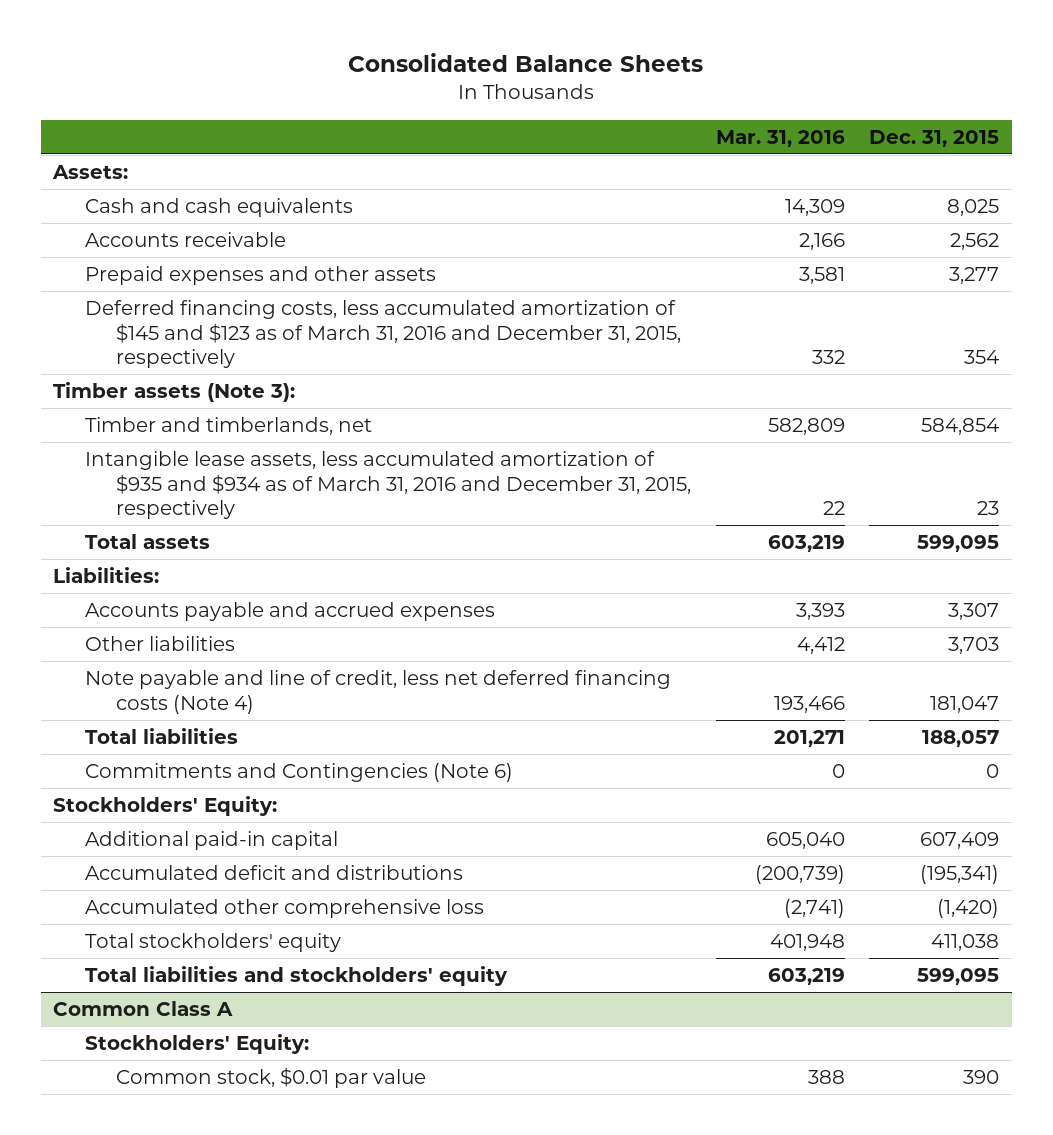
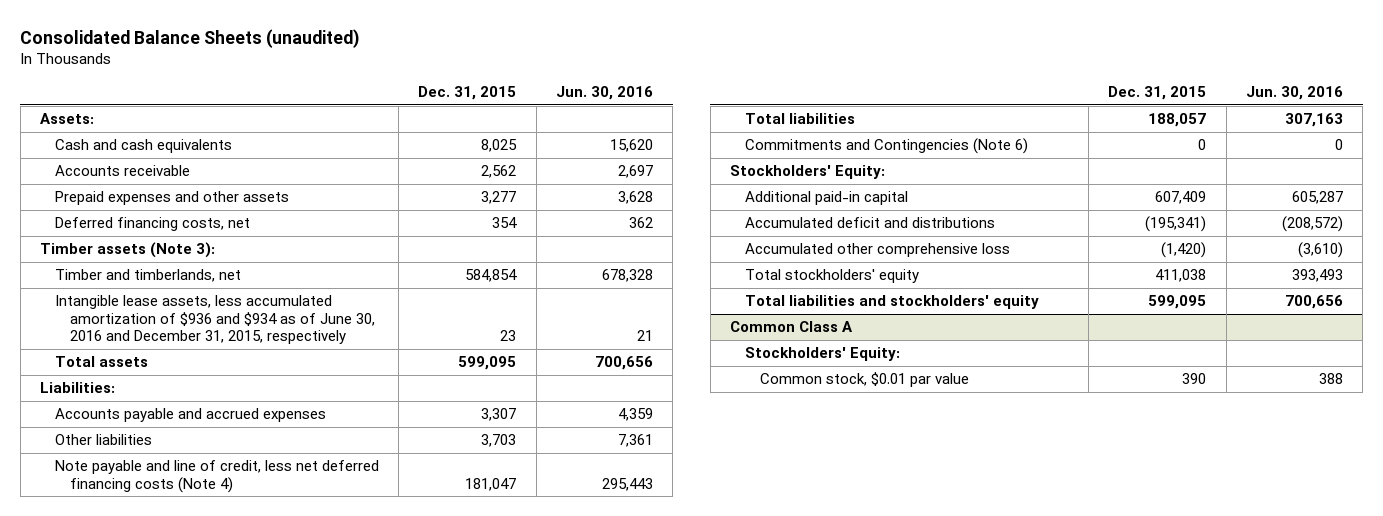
[348,53,704,73] Consolidated Balance Sheets -> [20,28,361,48] Consolidated Balance Sheets (unaudited)
[715,129,845,147] Mar. 31, 2016 -> none
none -> [555,86,653,101] Jun. 30, 2016
[84,300,682,369] Deferred financing costs, less accumulated amortization of $145 and $123 as of March 31, 2016 and December 31, 2015, respectively -> [54,217,250,232] Deferred financing costs, net
[84,451,692,520] Intangible lease assets, less accumulated amortization of $935 and $934 as of March 31, 2016 and December 31, 2015, respectively -> [54,295,375,344] Intangible lease assets, less accumulated amortization of $936 and $934 as of June 30, 2016 and December 31, 2015, respectively

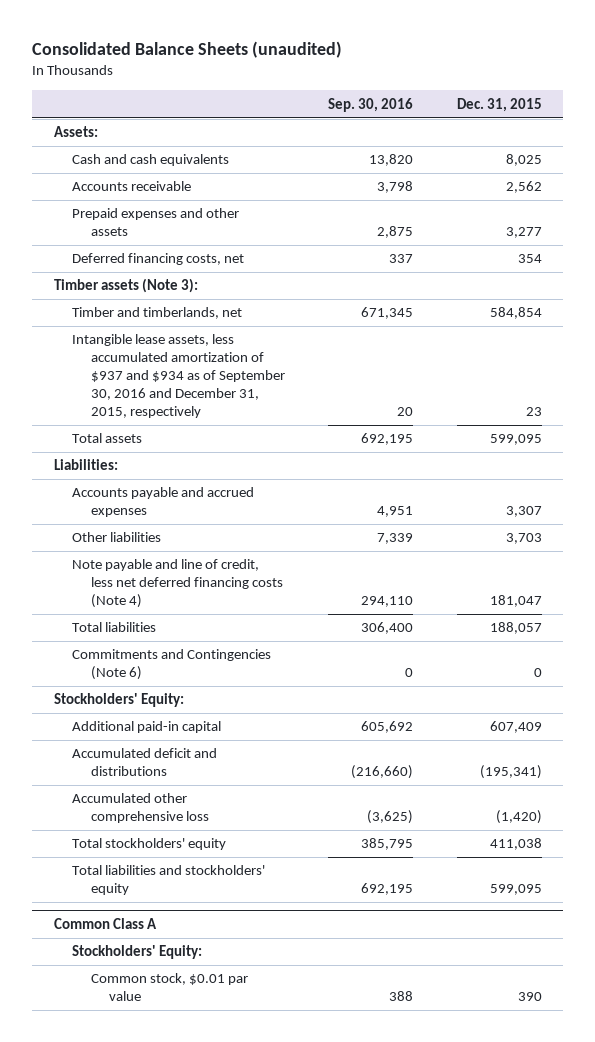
[555,86,653,101] Jun. 30, 2016 -> none
none -> [328,97,414,112] Sep. 30, 2016
[54,295,375,344] Intangible lease assets, less accumulated amortization of $936 and $934 as of June 30, 2016 and December 31, 2015, respectively -> [72,334,285,419] Intangible lease assets, less accumulated amortization of $937 and $934 as of September 30, 2016 and December 31, 2015, respectively

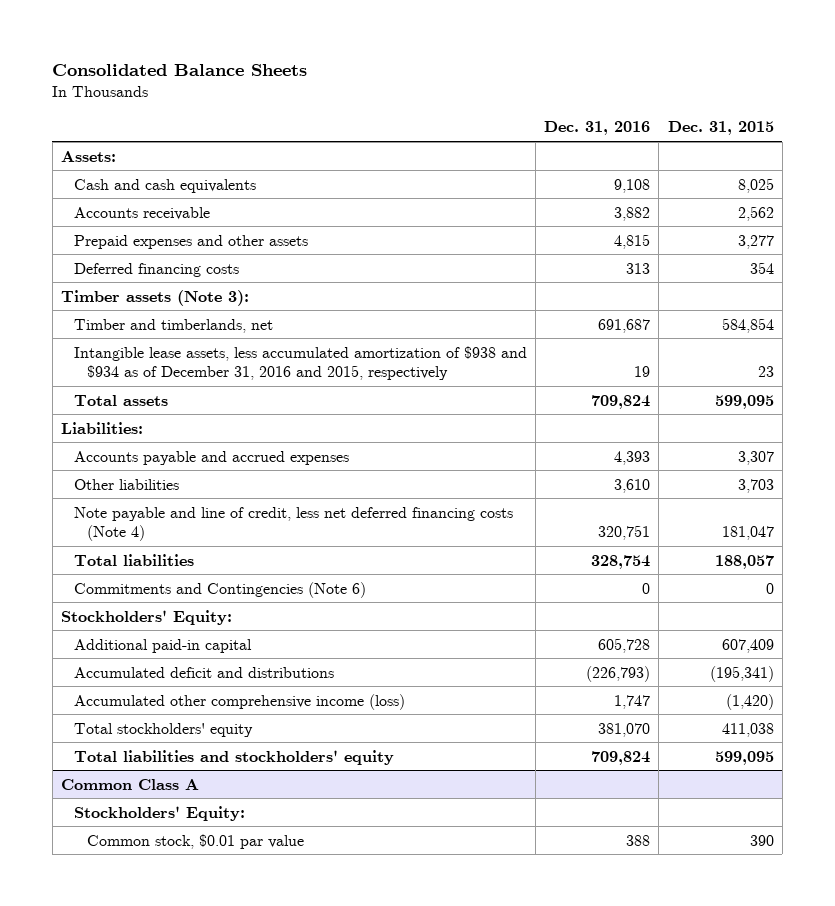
[31,41,342,59] Consolidated Balance Sheets (unaudited) -> [52,64,308,77] Consolidated Balance Sheets
[328,97,414,112] Sep. 30, 2016 -> none
none -> [544,121,651,136] Dec. 31, 2016
[72,253,245,266] Deferred financing costs, net -> [73,262,239,277] Deferred financing costs
[72,334,285,419] Intangible lease assets, less accumulated amortization of $937 and $934 as of September 30, 2016 and December 31, 2015, respectively -> [73,345,527,381] Intangible lease assets, less accumulated amortization of $938 and $934 as of December 31, 2016 and 2015, respectively
[72,793,209,824] Accumulated other comprehensive loss -> [73,693,405,710] Accumulated other comprehensive income (loss)

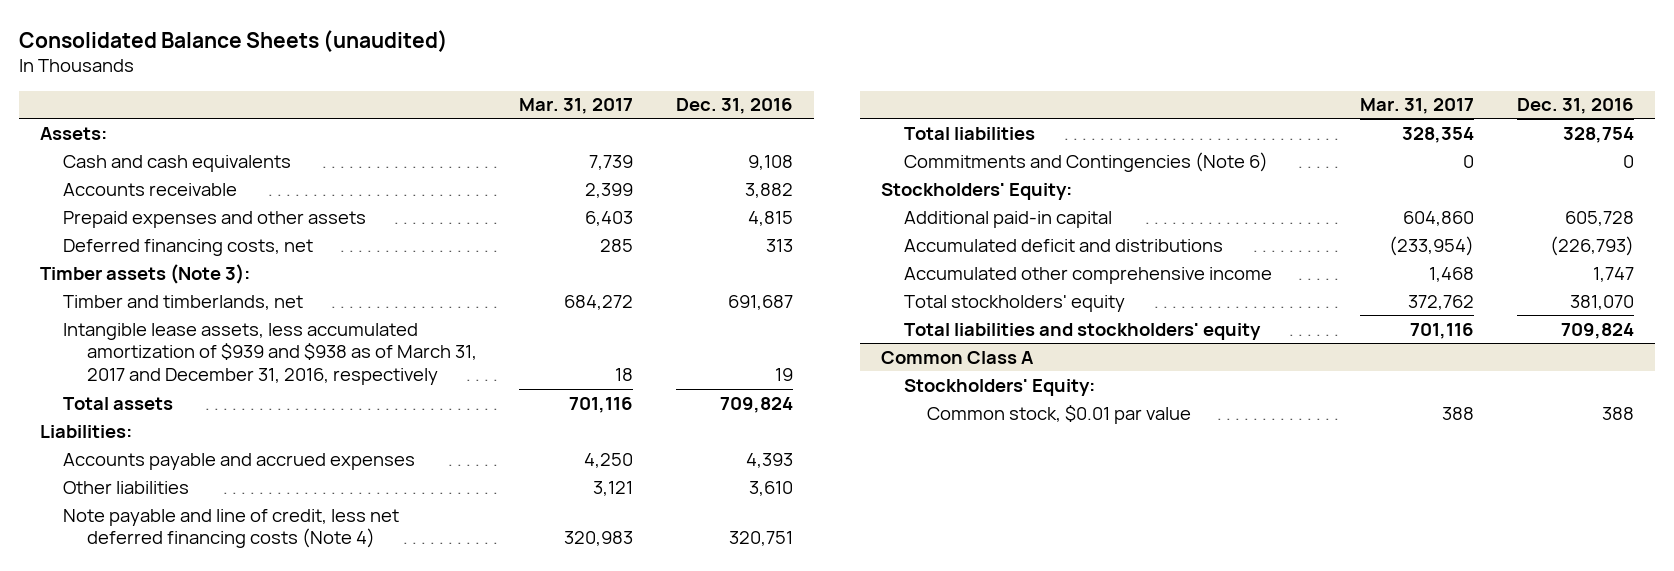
[52,64,308,77] Consolidated Balance Sheets -> [19,29,449,52] Consolidated Balance Sheets (unaudited)
[667,121,774,136] Dec. 31, 2015 -> none
none -> [519,98,634,115] Mar. 31, 2017
[73,262,239,277] Deferred financing costs -> [63,238,314,256] Deferred financing costs, net
[73,345,527,381] Intangible lease assets, less accumulated amortization of $938 and $934 as of December 31, 2016 and 2015, respectively -> [63,322,477,386] Intangible lease assets, less accumulated amortization of $939 and $938 as of March 31, 2017 and December 31, 2016, respectively
[73,693,405,710] Accumulated other comprehensive income (loss) -> [904,266,1273,284] Accumulated other comprehensive income

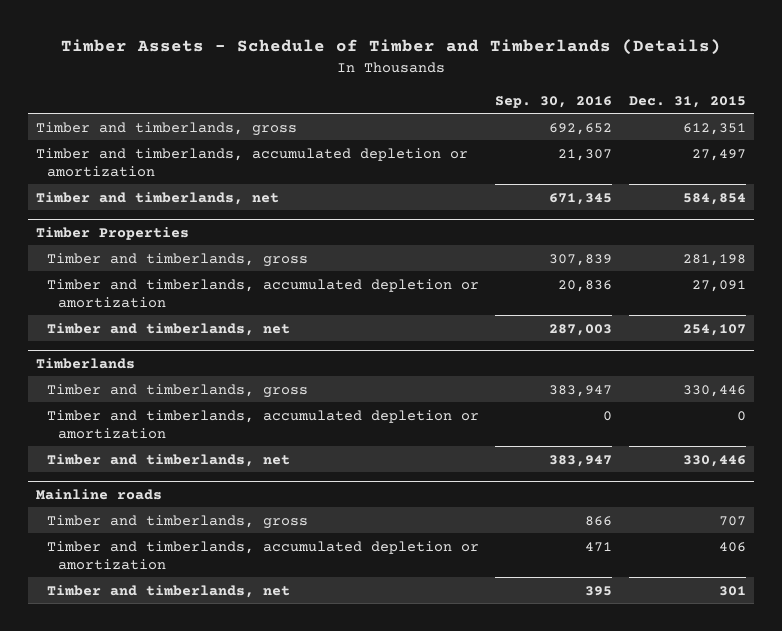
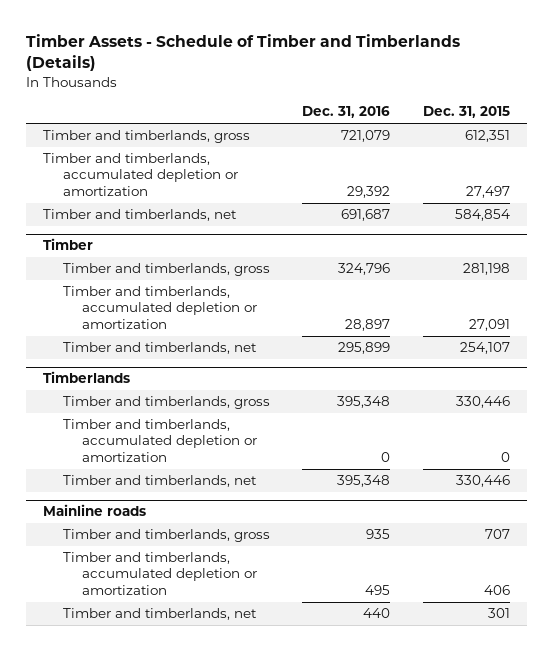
[495,95,613,108] Sep. 30, 2016 -> none
none -> [302,106,391,119] Dec. 31, 2016
[35,226,189,240] Timber Properties -> [42,238,93,251] Timber

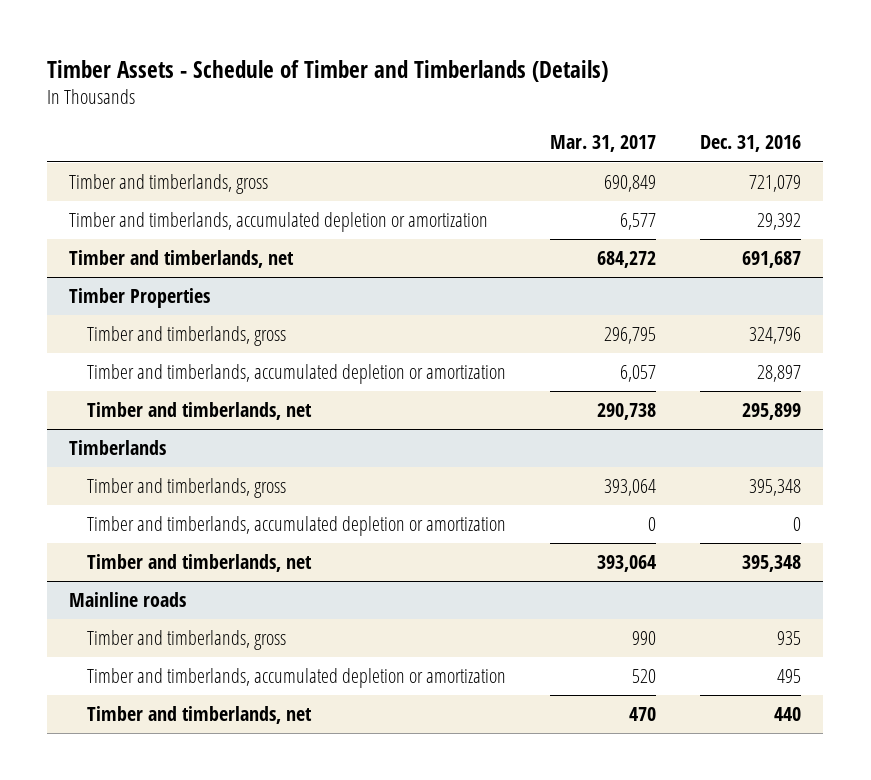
[423,106,511,119] Dec. 31, 2015 -> none
none -> [550,135,657,153] Mar. 31, 2017
[42,238,93,251] Timber -> [69,288,211,309] Timber Properties

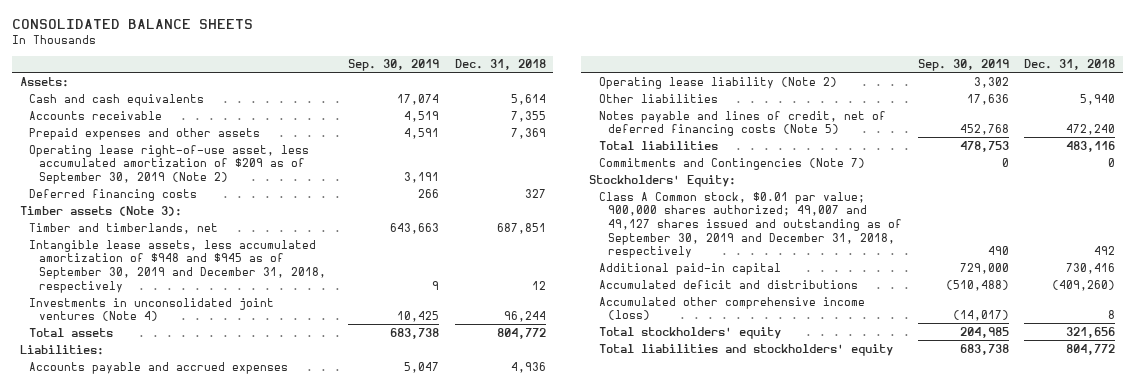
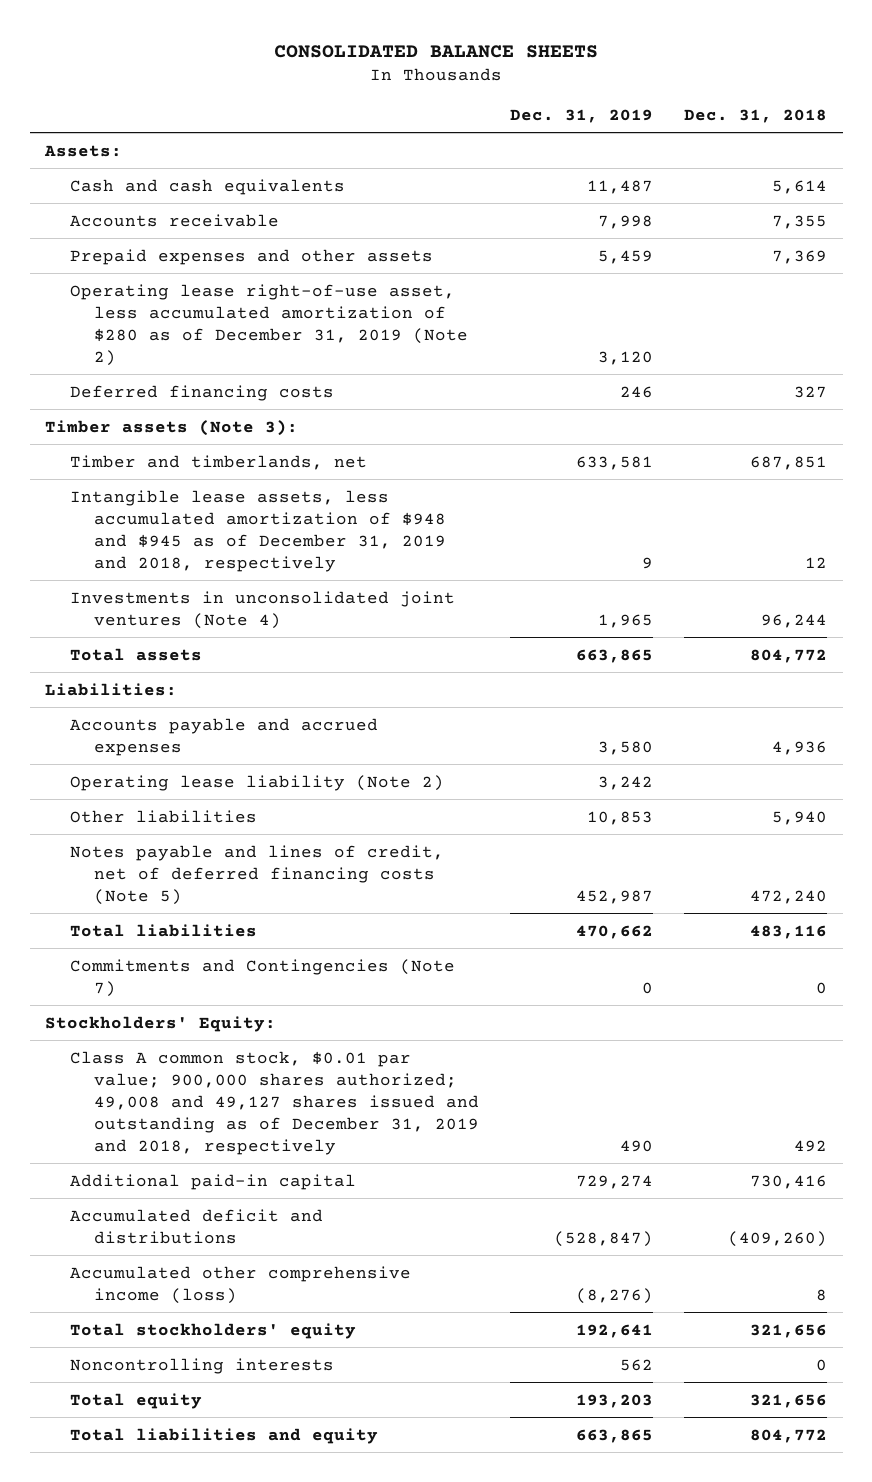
[348,59,440,72] Sep. 30, 2019 -> none
none -> [510,109,654,124] Dec. 31, 2019
[29,144,310,184] Operating lease right-of-use asset, less accumulated amortization of $209 as of September 30, 2019 (Note 2) -> [69,283,469,366] Operating lease right-of-use asset, less accumulated amortization of $280 as of December 31, 2019 (Note 2)
[29,239,326,293] Intangible lease assets, less accumulated amortization of $948 and $945 as of September 30, 2019 and December 31, 2018, respectively -> [69,489,447,572] Intangible lease assets, less accumulated amortization of $948 and $945 as of December 31, 2019 and 2018, respectively
[598,191,903,259] Class A Common stock, $0.01 par value; 900,000 shares authorized; 49,007 and 49,127 shares issued and outstanding as of September 30, 2019 and December 31, 2018, respectively -> [69,1050,480,1155] Class A common stock, $0.01 par value; 900,000 shares authorized; 49,008 and 49,127 shares issued and outstanding as of December 31, 2019 and 2018, respectively
none -> [69,1357,334,1374] Noncontrolling interests
none -> [69,1392,202,1409] Total equity
[598,343,893,356] Total liabilities and stockholders' equity -> [69,1427,378,1444] Total liabilities and equity

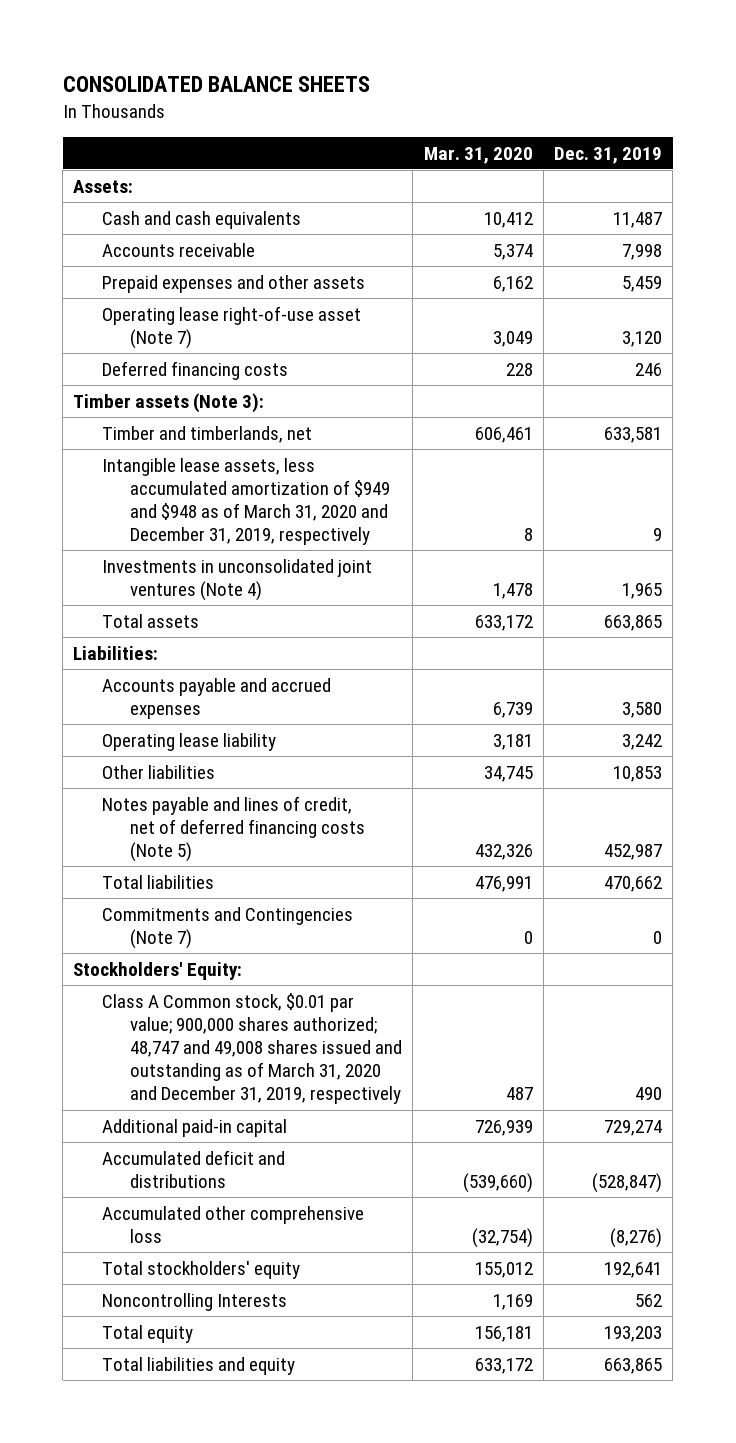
[684,109,828,124] Dec. 31, 2018 -> none
none -> [423,146,533,164] Mar. 31, 2020
[69,283,469,366] Operating lease right-of-use asset, less accumulated amortization of $280 as of December 31, 2019 (Note 2) -> [101,305,361,349] Operating lease right-of-use asset (Note 7)
[69,489,447,572] Intangible lease assets, less accumulated amortization of $948 and $945 as of December 31, 2019 and 2018, respectively -> [101,457,391,546] Intangible lease assets, less accumulated amortization of $949 and $948 as of March 31, 2020 and December 31, 2019, respectively
[69,774,444,791] Operating lease liability (Note 2) -> [101,732,276,751] Operating lease liability
[69,1050,480,1155] Class A common stock, $0.01 par value; 900,000 shares authorized; 49,008 and 49,127 shares issued and outstanding as of December 31, 2019 and 2018, respectively -> [101,992,403,1105] Class A Common stock, $0.01 par value; 900,000 shares authorized; 48,747 and 49,008 shares issued and outstanding as of March 31, 2020 and December 31, 2019, respectively
[69,1265,411,1304] Accumulated other comprehensive income (loss) -> [101,1205,364,1243] Accumulated other comprehensive loss
[69,1357,334,1374] Noncontrolling interests -> [101,1292,287,1311] Noncontrolling Interests

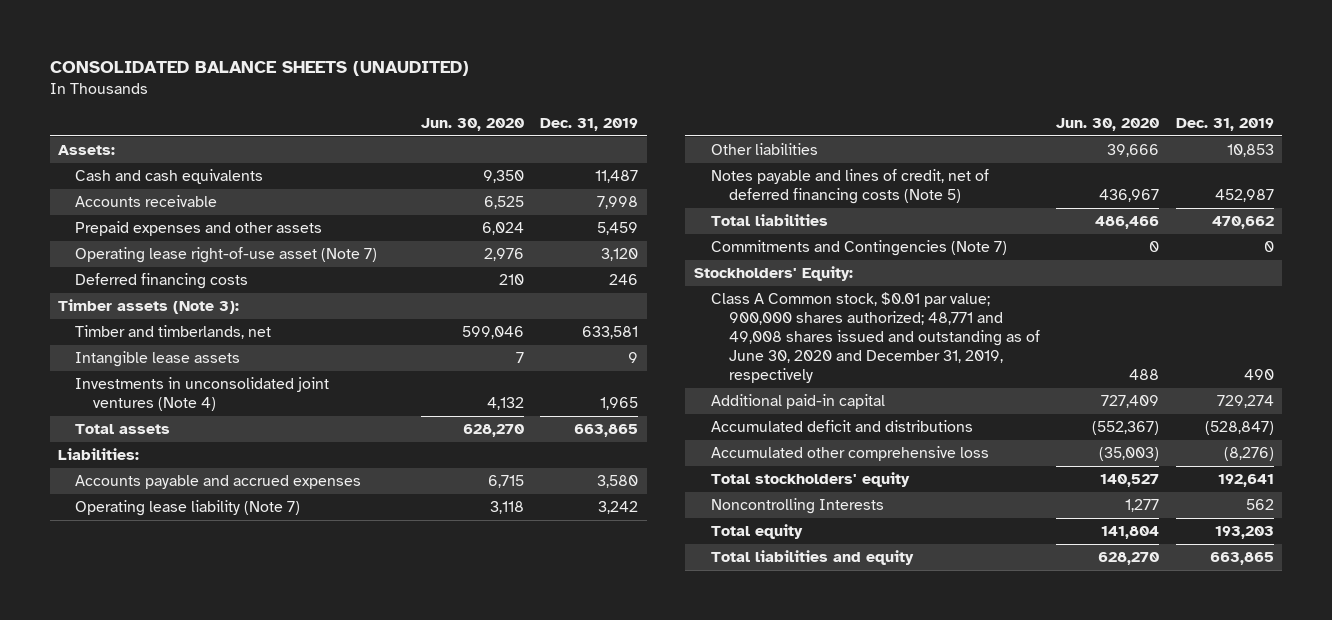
[62,76,370,93] CONSOLIDATED BALANCE SHEETS -> [49,61,469,77] CONSOLIDATED BALANCE SHEETS (UNAUDITED)
[423,146,533,164] Mar. 31, 2020 -> none
none -> [420,117,524,131] Jun. 30, 2020
[101,457,391,546] Intangible lease assets, less accumulated amortization of $949 and $948 as of March 31, 2020 and December 31, 2019, respectively -> [75,351,241,368] Intangible lease assets
[101,732,276,751] Operating lease liability -> [75,500,301,517] Operating lease liability (Note 7)
[101,992,403,1105] Class A Common stock, $0.01 par value; 900,000 shares authorized; 48,747 and 49,008 shares issued and outstanding as of March 31, 2020 and December 31, 2019, respectively -> [711,292,1040,384] Class A Common stock, $0.01 par value; 900,000 shares authorized; 48,771 and 49,008 shares issued and outstanding as of June 30, 2020 and December 31, 2019, respectively

